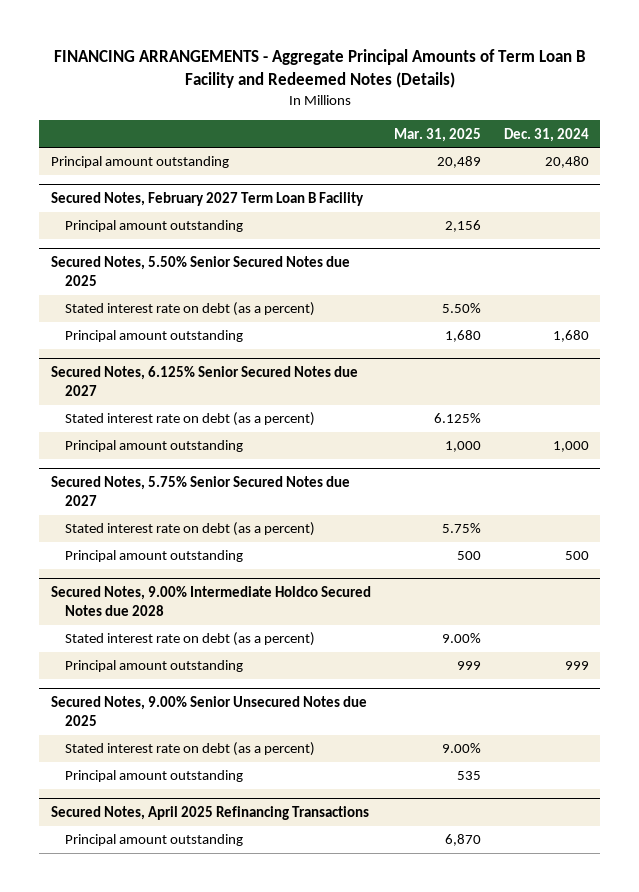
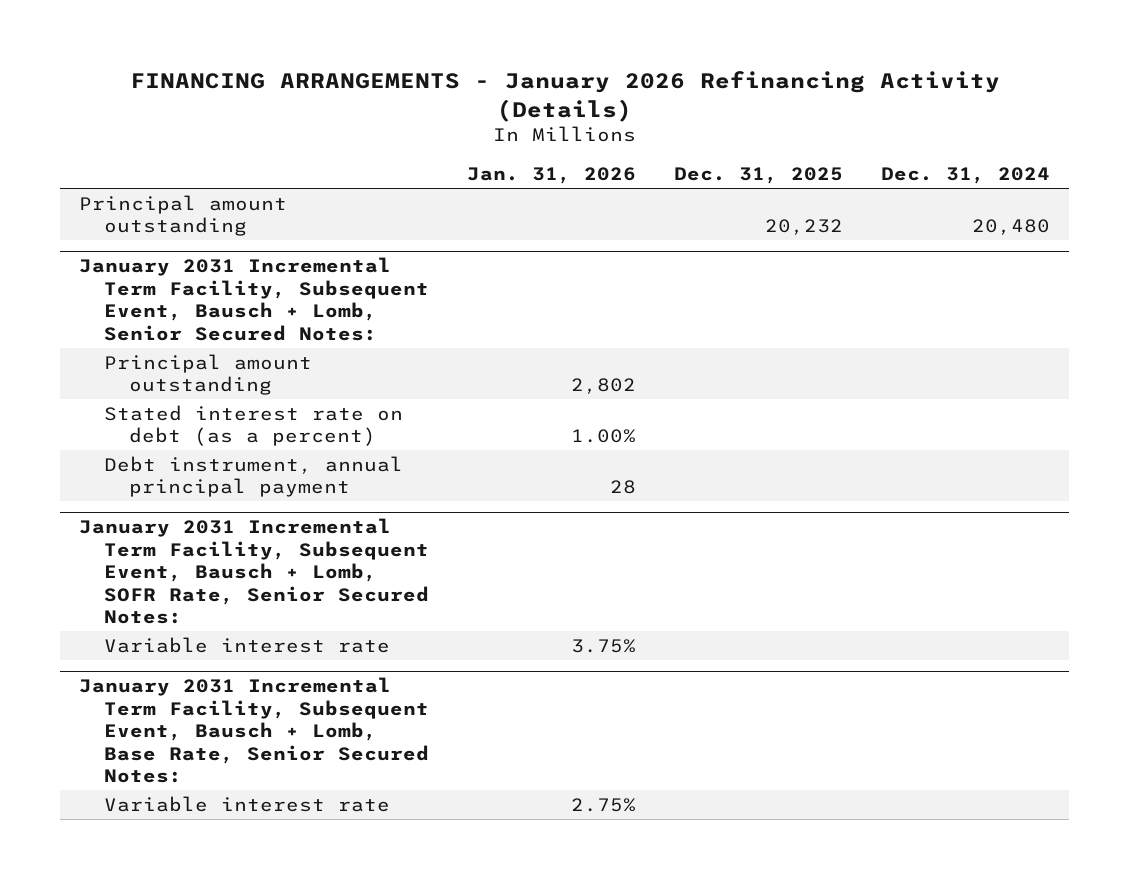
[53,49,586,89] FINANCING ARRANGEMENTS - Aggregate Principal Amounts of Term Loan B Facility and Redeemed Notes (Details) -> [129,71,1000,122] FINANCING ARRANGEMENTS - January 2026 Refinancing Activity (Details)
[393,127,481,142] Mar. 31, 2025 -> none
none -> [467,167,637,185] Jan. 31, 2026
none -> [674,167,844,185] Dec. 31, 2025
[50,191,364,206] Secured Notes, February 2027 Term Loan B Facility -> none
[64,220,243,233] Principal amount outstanding -> none
[50,255,350,286] Secured Notes, 5.50% Senior Secured Notes due 2025 -> none
[64,302,315,317] Stated interest rate on debt (as a percent) -> none
[64,330,243,343] Principal amount outstanding -> none
[50,365,358,396] Secured Notes, 6.125% Senior Secured Notes due 2027 -> none
[64,412,315,427] Stated interest rate on debt (as a percent) -> none
[64,440,243,453] Principal amount outstanding -> none
[50,475,350,506] Secured Notes, 5.75% Senior Secured Notes due 2027 -> none
[64,522,315,537] Stated interest rate on debt (as a percent) -> none
[64,550,243,563] Principal amount outstanding -> none
[50,585,371,616] Secured Notes, 9.00% Intermediate Holdco Secured Notes due 2028 -> none
[64,632,315,647] Stated interest rate on debt (as a percent) -> none
[64,660,243,673] Principal amount outstanding -> none
[50,695,367,726] Secured Notes, 9.00% Senior Unsecured Notes due 2025 -> none
[64,742,315,757] Stated interest rate on debt (as a percent) -> none
[64,770,243,783] Principal amount outstanding -> none
[50,805,369,820] Secured Notes, April 2025 Refinancing Transactions -> none
[64,834,243,847] Principal amount outstanding -> none
none -> [79,256,430,341] January 2031 Incremental Term Facility, Subsequent Event, Bausch + Lomb, Senior Secured Notes:
none -> [104,353,313,396] Principal amount outstanding
none -> [104,404,404,447] Stated interest rate on debt (as a percent)
none -> [104,455,404,498] Debt instrument, annual principal payment
none -> [79,517,430,625] January 2031 Incremental Term Facility, Subsequent Event, Bausch + Lomb, SOFR Rate, Senior Secured Notes:
none -> [104,636,391,653] Variable interest rate
none -> [79,676,430,784] January 2031 Incremental Term Facility, Subsequent Event, Bausch + Lomb, Base Rate, Senior Secured Notes:
none -> [104,795,391,812] Variable interest rate

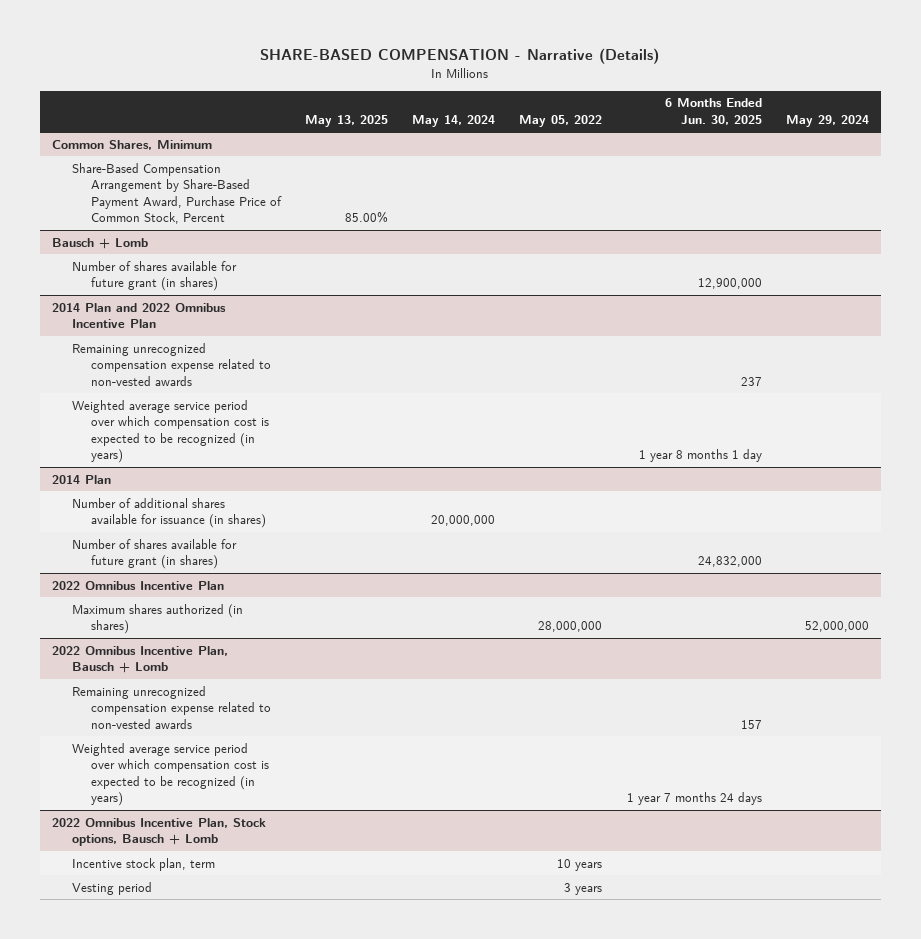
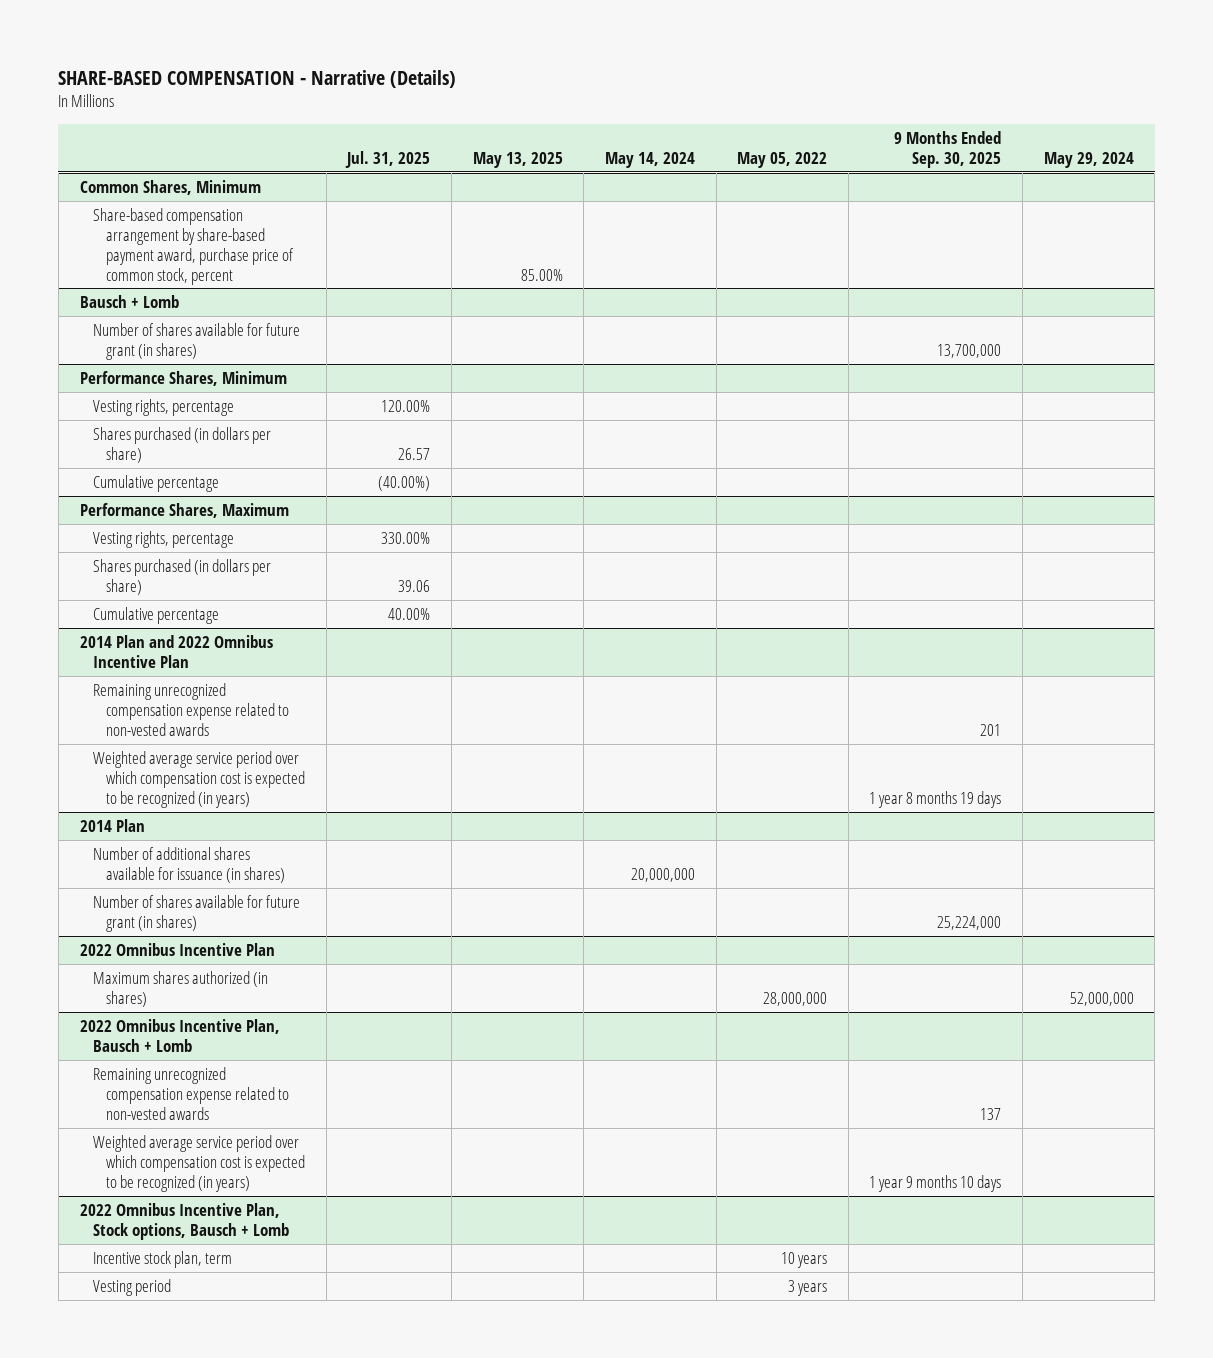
[664,98,762,125] 6 Months Ended Jun. 30, 2025 -> none
none -> [345,150,431,168] Jul. 31, 2025
none -> [894,130,1002,168] 9 Months Ended Sep. 30, 2025
[71,162,283,225] Share-Based Compensation Arrangement by Share-Based Payment Award, Purchase Price of Common Stock, Percent -> [92,207,295,285] Share-based compensation arrangement by share-based payment award, purchase price of common stock, percent
none -> [79,370,287,386] Performance Shares, Minimum
none -> [92,398,234,416] Vesting rights, percentage
none -> [92,426,271,463] Shares purchased (in dollars per share)
none -> [92,474,219,492] Cumulative percentage
none -> [79,502,289,518] Performance Shares, Maximum
none -> [92,530,234,548] Vesting rights, percentage
none -> [92,558,271,595] Shares purchased (in dollars per share)
none -> [92,606,219,624] Cumulative percentage

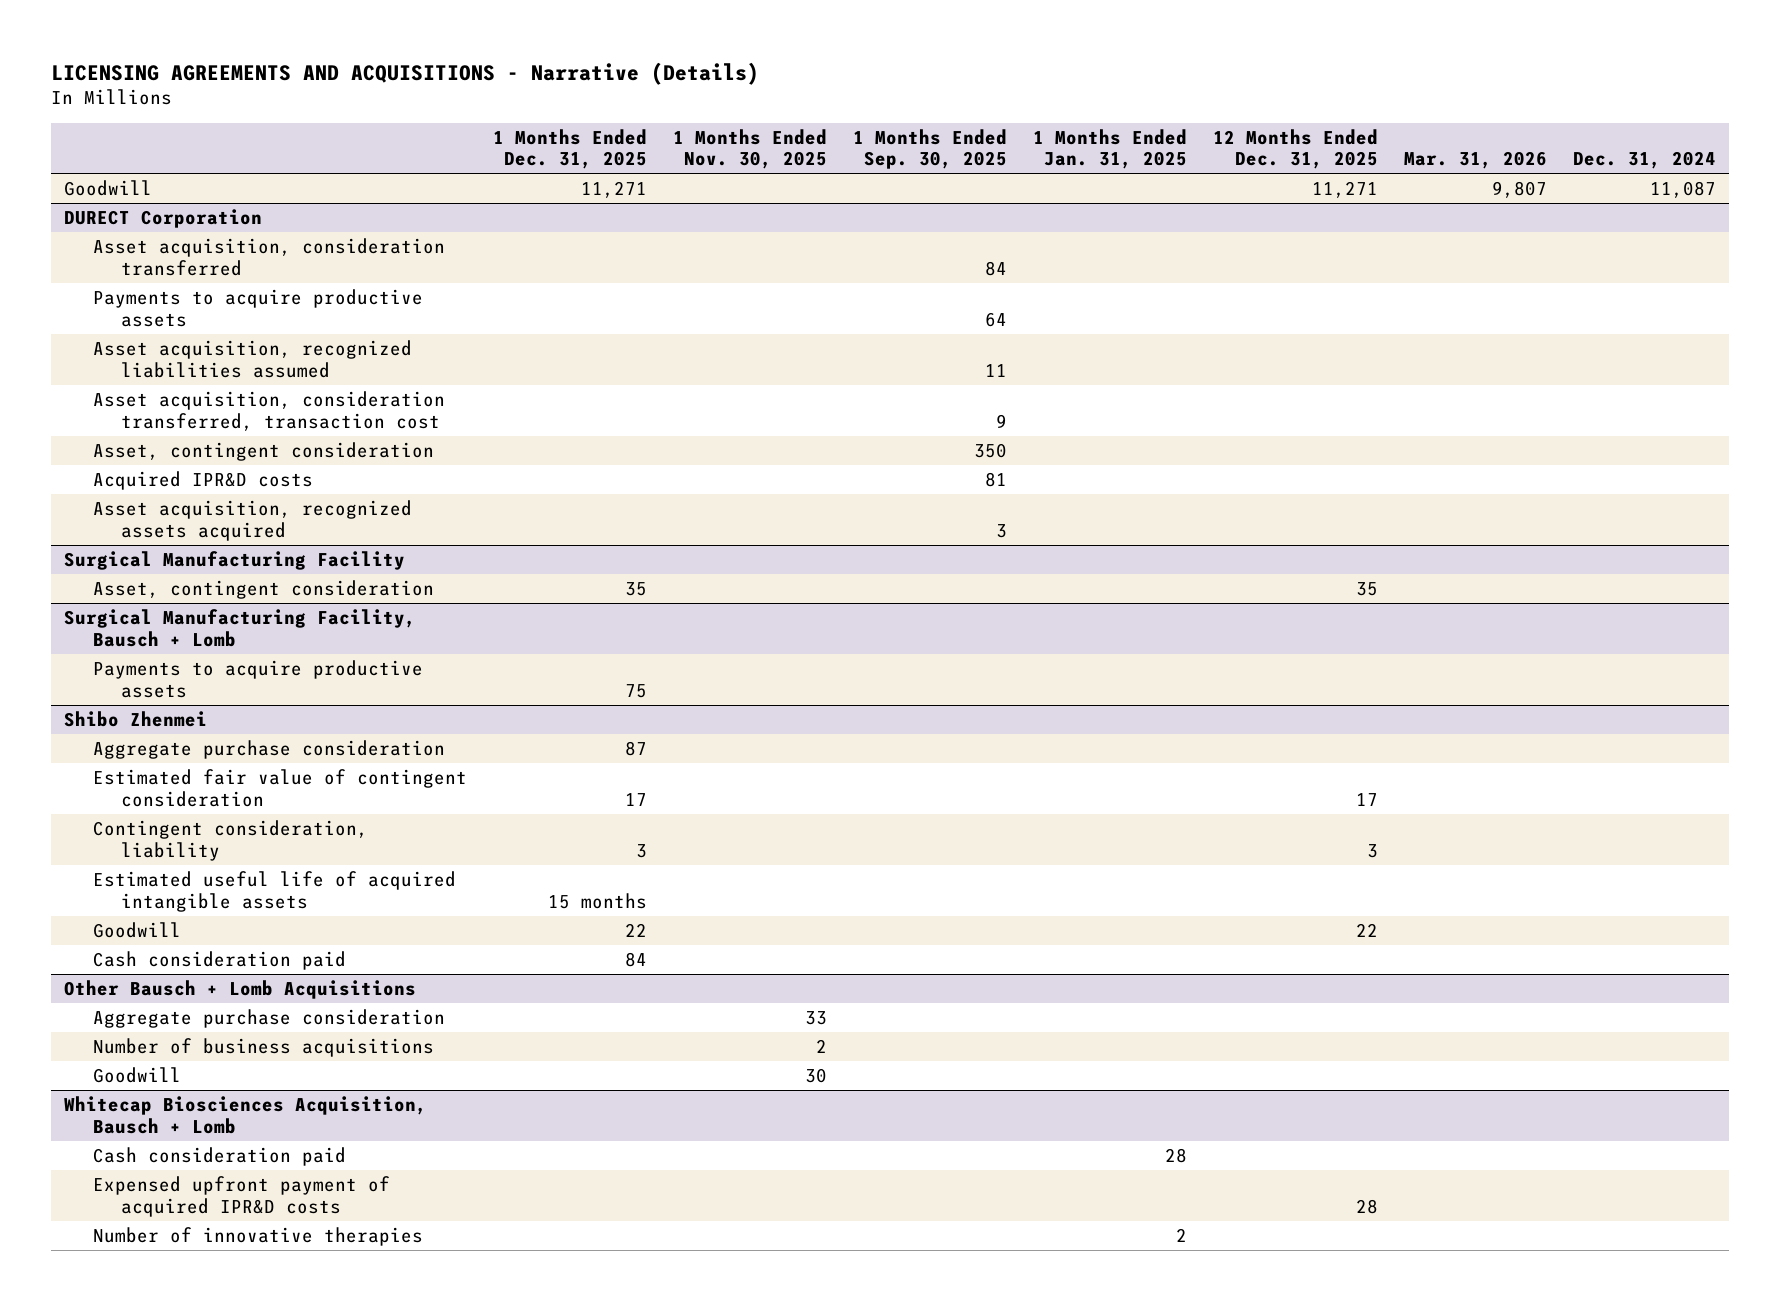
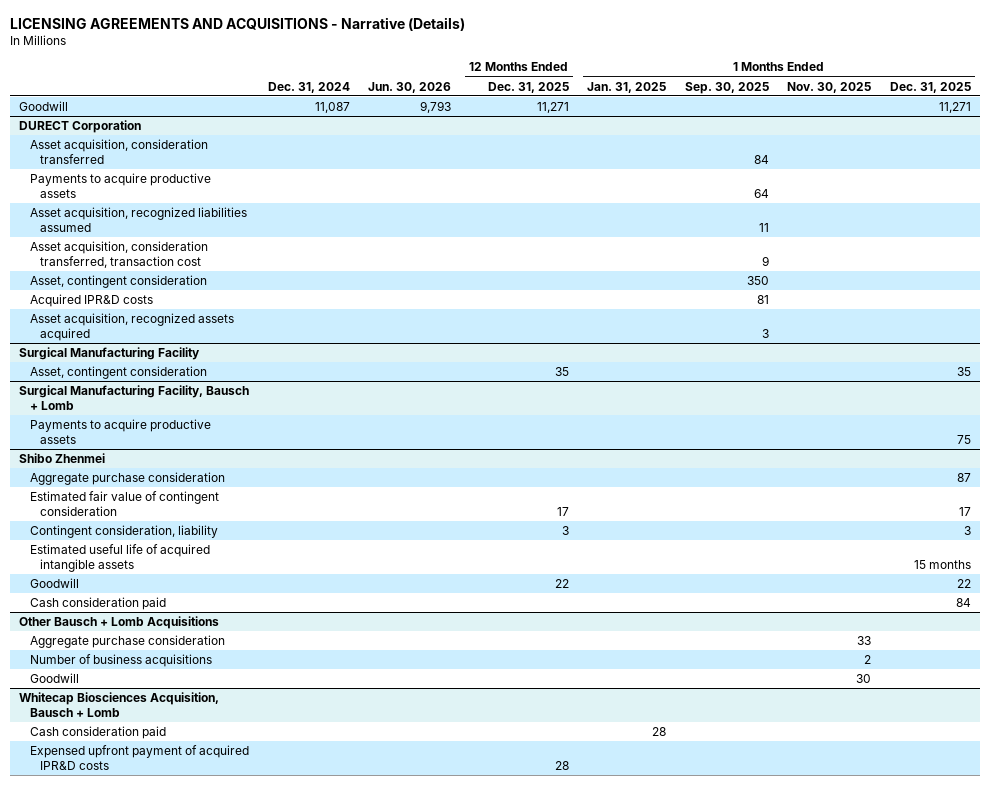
[1404,151,1548,170] Mar. 31, 2026 -> none
none -> [368,81,452,93] Jun. 30, 2026
[92,1226,423,1246] Number of innovative therapies -> none

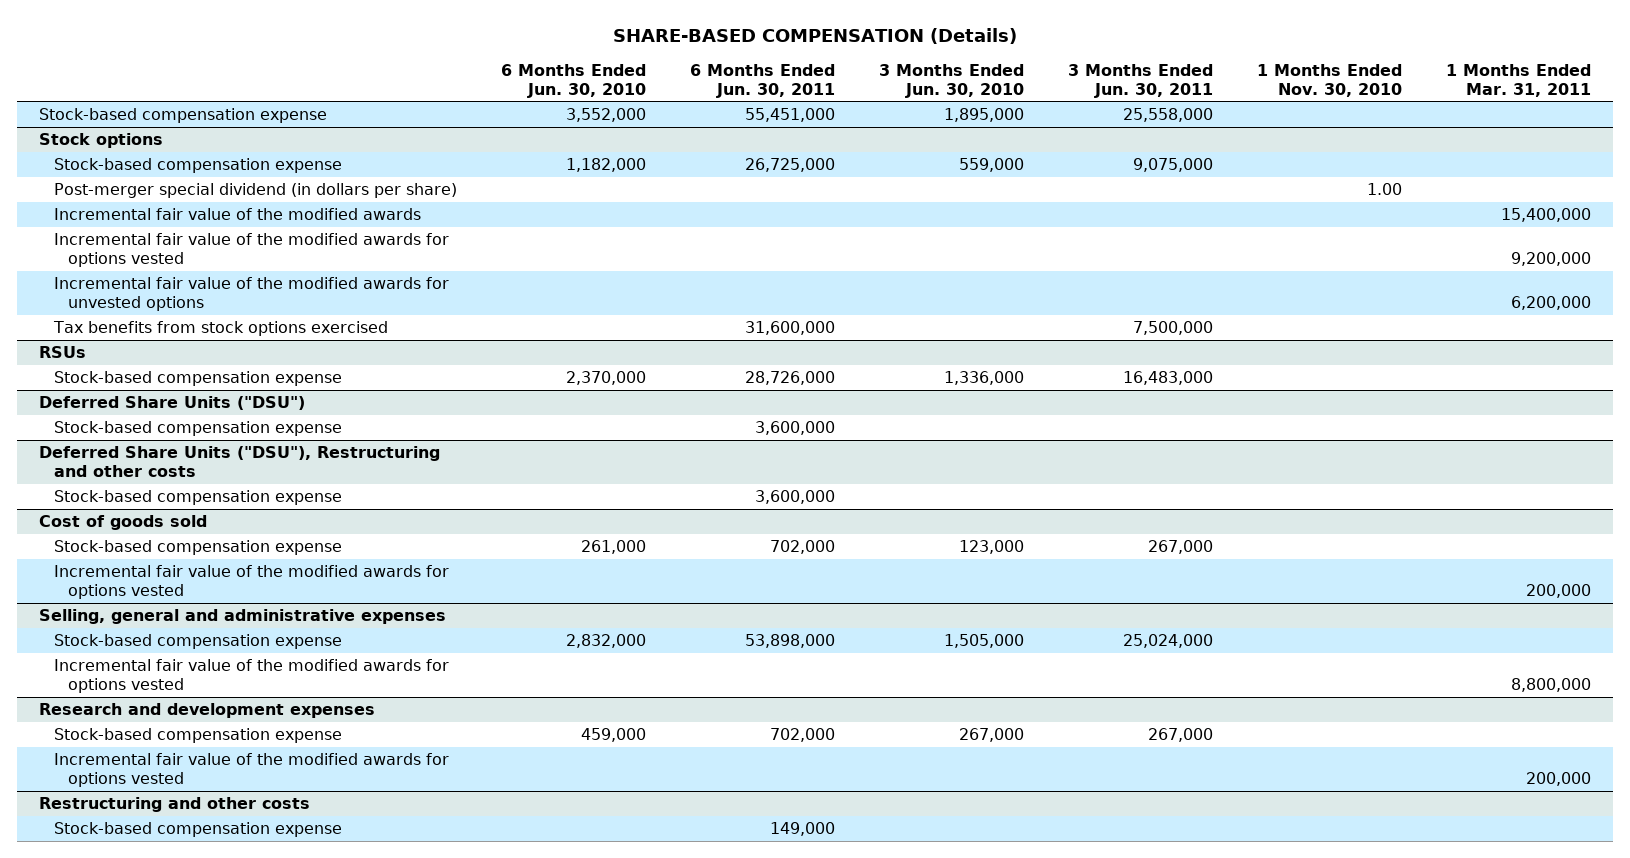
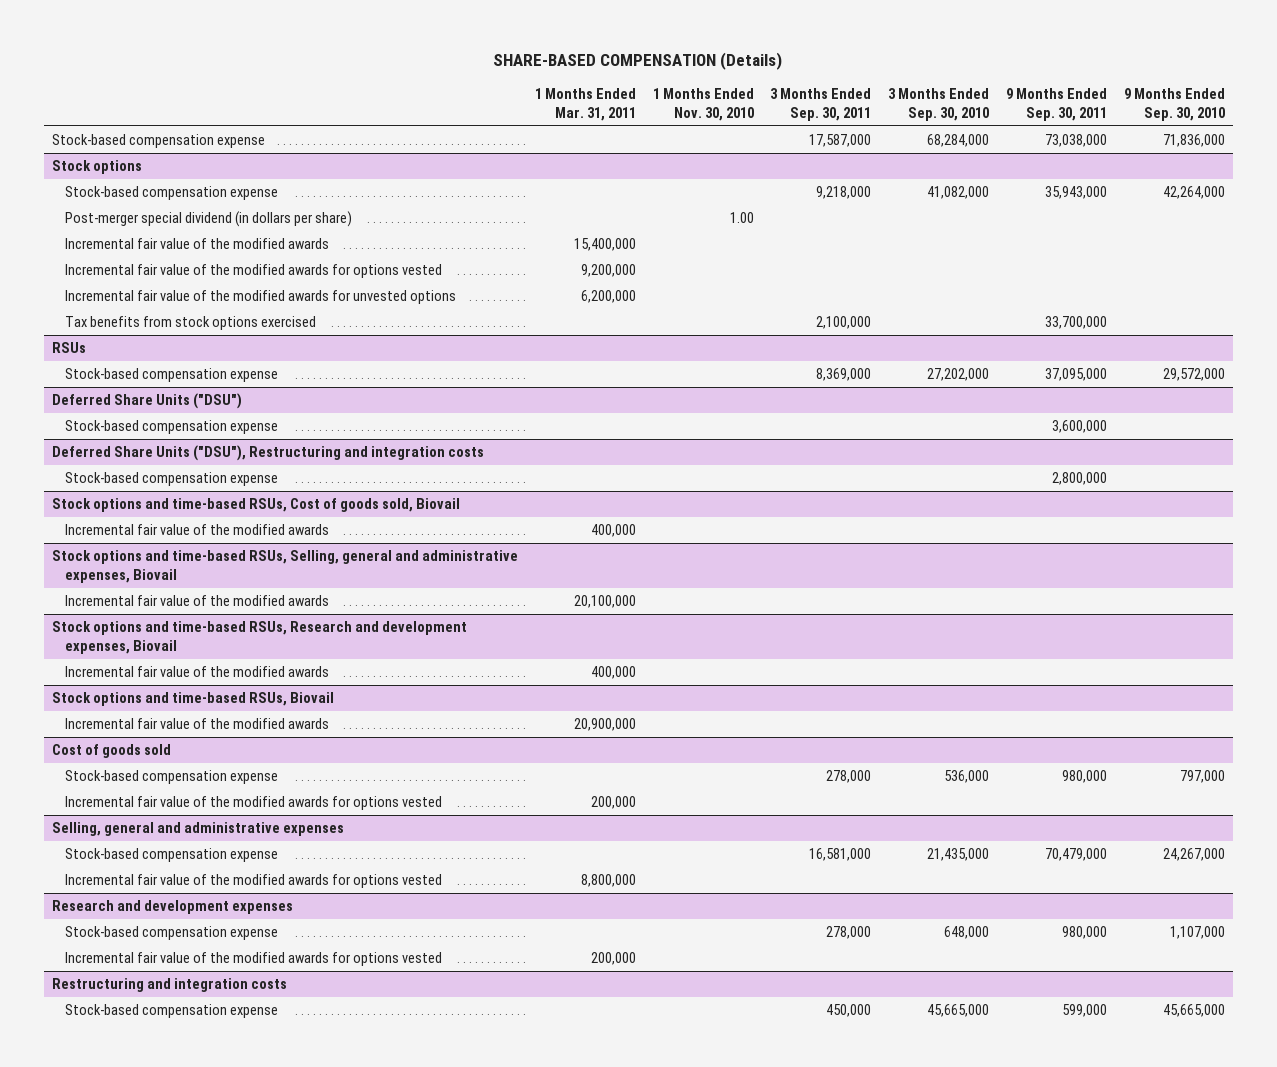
[500,63,646,98] 6 Months Ended Jun. 30, 2010 -> none
[689,63,835,98] 6 Months Ended Jun. 30, 2011 -> none
[878,63,1024,98] 3 Months Ended Jun. 30, 2010 -> none
[1068,63,1214,98] 3 Months Ended Jun. 30, 2011 -> none
none -> [770,88,872,122] 3 Months Ended Sep. 30, 2011
none -> [888,88,990,122] 3 Months Ended Sep. 30, 2010
none -> [1006,88,1108,122] 9 Months Ended Sep. 30, 2011
none -> [1123,88,1225,122] 9 Months Ended Sep. 30, 2010
[39,446,441,478] Deferred Share Units ("DSU"), Restructuring and other costs -> [52,445,485,462] Deferred Share Units ("DSU"), Restructuring and integration costs
none -> [52,498,461,513] Stock options and time-based RSUs, Cost of goods sold, Biovail
none -> [65,524,330,536] Incremental fair value of the modified awards
none -> [52,550,519,584] Stock options and time-based RSUs, Selling, general and administrative expenses, Biovail
none -> [65,595,330,607] Incremental fair value of the modified awards
none -> [52,621,468,655] Stock options and time-based RSUs, Research and development expenses, Biovail
none -> [65,666,330,678] Incremental fair value of the modified awards
none -> [52,692,335,707] Stock options and time-based RSUs, Biovail
none -> [65,718,330,730] Incremental fair value of the modified awards
[39,797,311,813] Restructuring and other costs -> [52,978,288,993] Restructuring and integration costs

